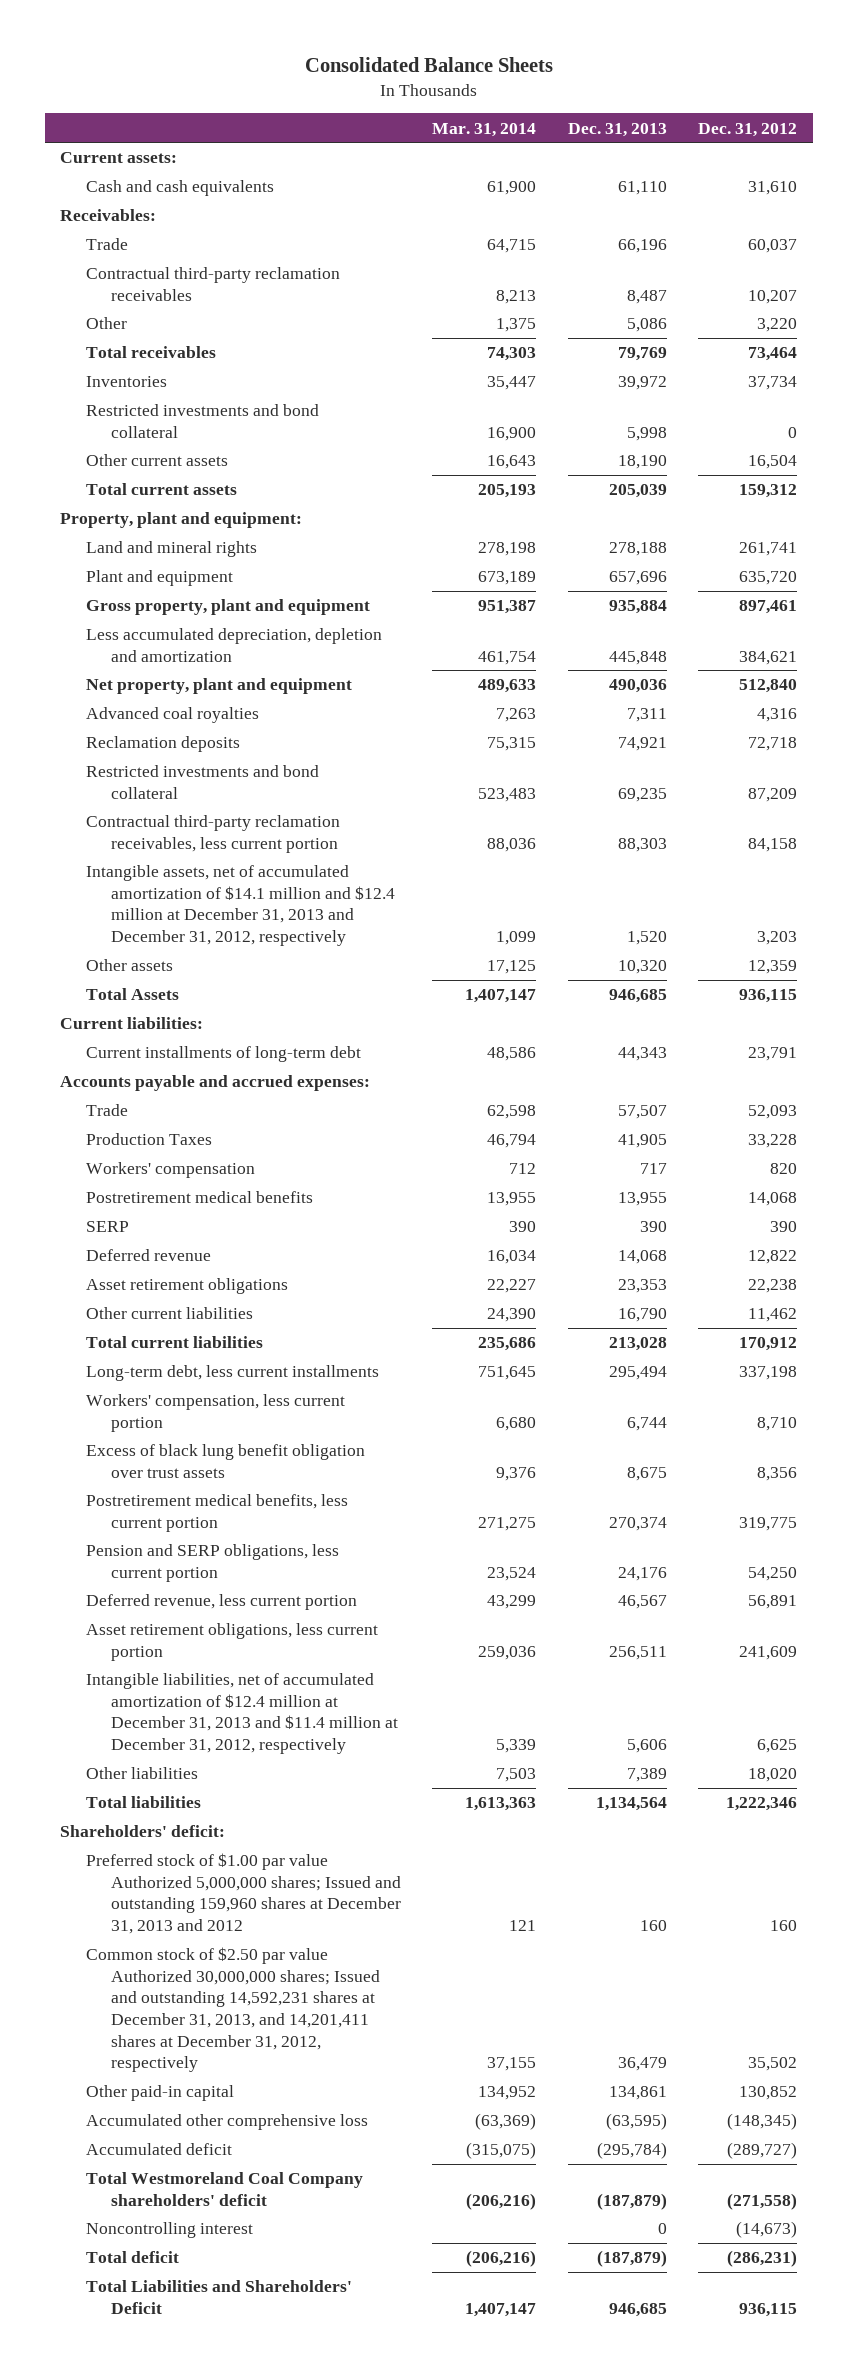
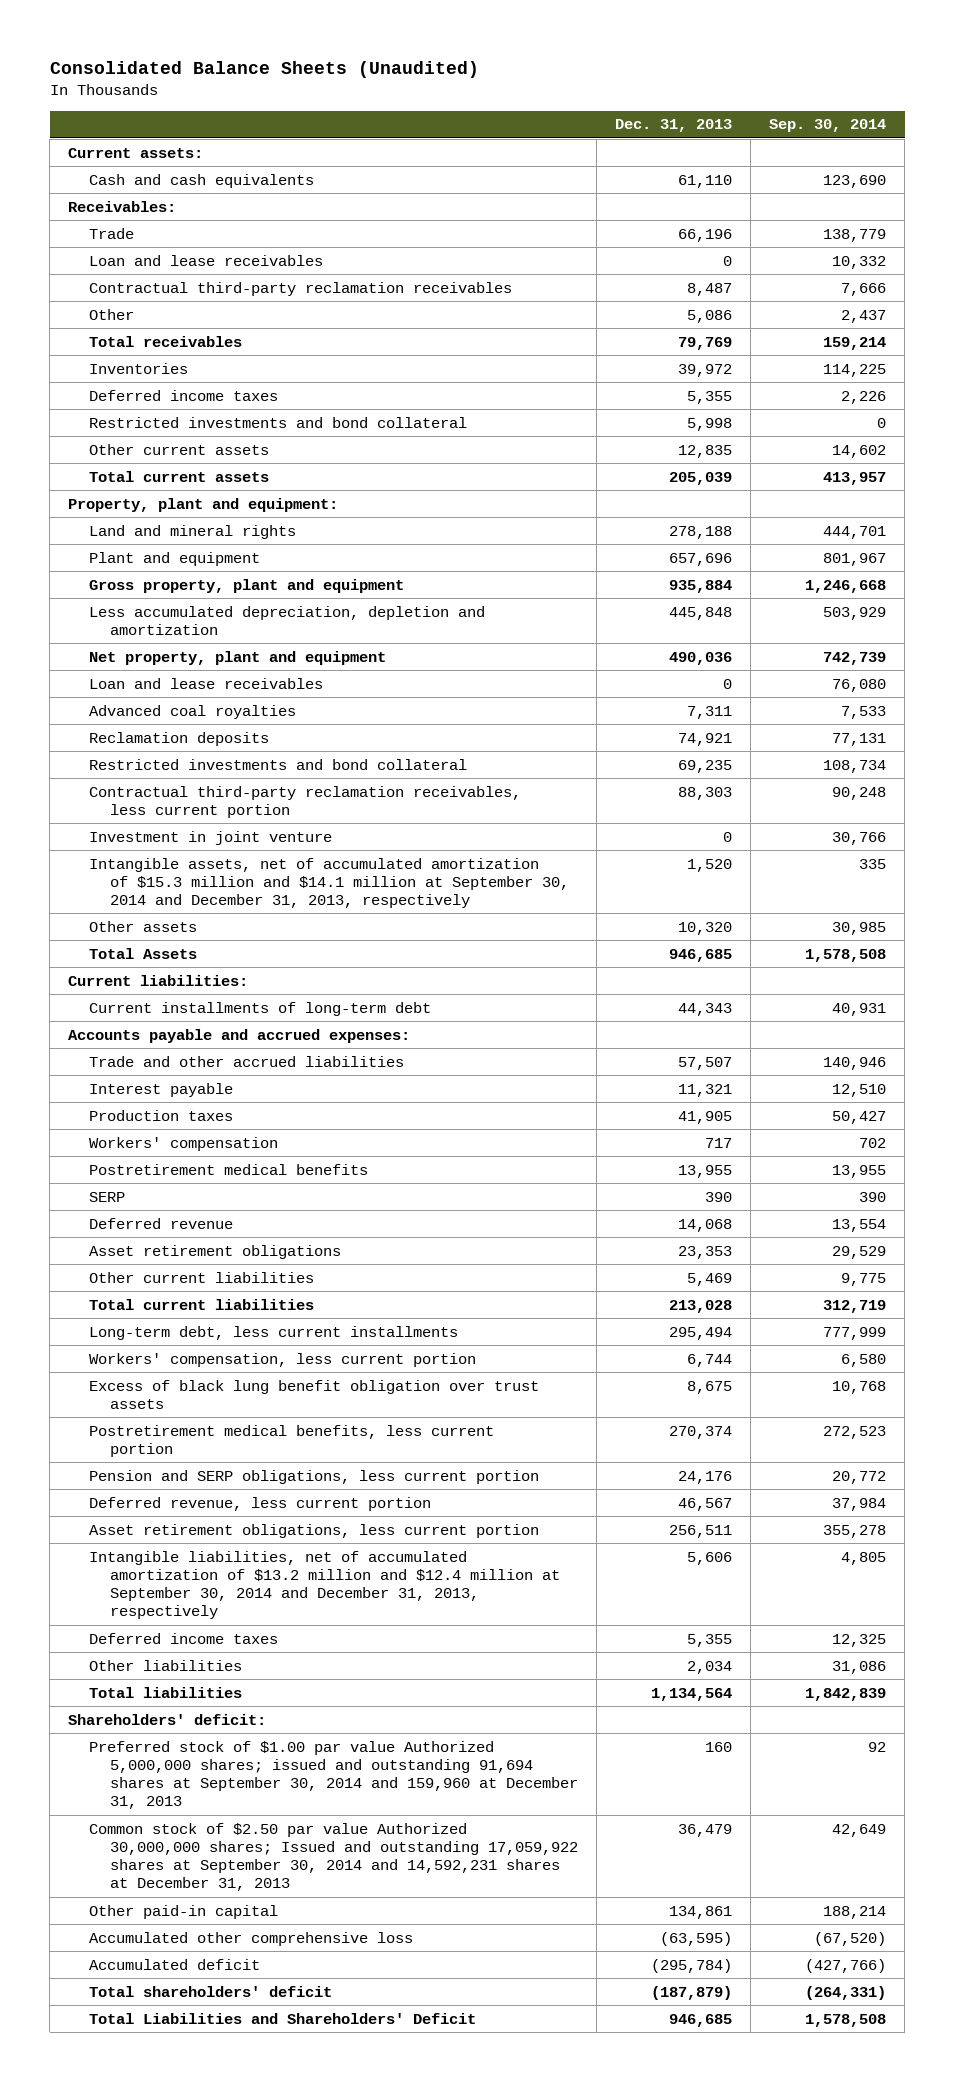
[304,57,553,73] Consolidated Balance Sheets -> [49,60,479,78] Consolidated Balance Sheets (Unaudited)
[432,122,537,137] Mar. 31, 2014 -> none
[698,122,798,137] Dec. 31, 2012 -> none
none -> [769,119,887,133] Sep. 30, 2014
none -> [89,254,324,266] Loan and lease receivables
none -> [89,389,279,401] Deferred income taxes
[617,455,667,470] 18,190 -> [678,444,733,458] 12,835
none -> [89,677,324,689] Loan and lease receivables
none -> [89,830,333,845] Investment in joint venture
[85,865,395,947] Intangible assets, net of accumulated amortization of $14.1 million and $12.4 million at December 31, 2013 and December 31, 2012, respectively -> [89,857,570,909] Intangible assets, net of accumulated amortization of $15.3 million and $14.1 million at September 30, 2014 and December 31, 2013, respectively
[85,1104,128,1117] Trade -> [89,1055,405,1067] Trade and other accrued liabilities
none -> [89,1082,234,1097] Interest payable
[85,1133,212,1146] Production Taxes -> [89,1109,234,1121] Production taxes
[617,1308,667,1323] 16,790 -> [687,1272,733,1286] 5,469
[85,1673,398,1755] Intangible liabilities, net of accumulated amortization of $12.4 million at December 31, 2013 and $11.4 million at December 31, 2012, respectively -> [89,1550,561,1620] Intangible liabilities, net of accumulated amortization of $13.2 million and $12.4 million at September 30, 2014 and December 31, 2013, respectively
none -> [89,1632,279,1644] Deferred income taxes
[626,1768,667,1783] 7,389 -> [687,1660,733,1674] 2,034
[85,1853,401,1935] Preferred stock of $1.00 par value Authorized 5,000,000 shares; Issued and outstanding 159,960 shares at December 31, 2013 and 2012 -> [89,1740,579,1810] Preferred stock of $1.00 par value Authorized 5,000,000 shares; issued and outstanding 91,694 shares at September 30, 2014 and 159,960 at December 31, 2013
[85,1947,380,2073] Common stock of $2.50 par value Authorized 30,000,000 shares; Issued and outstanding 14,592,231 shares at December 31, 2013, and 14,201,411 shares at December 31, 2012, respectively -> [89,1822,579,1892] Common stock of $2.50 par value Authorized 30,000,000 shares; Issued and outstanding 17,059,922 shares at September 30, 2014 and 14,592,231 shares at December 31, 2013
[85,2222,253,2239] Noncontrolling interest -> none
[85,2251,179,2264] Total deficit -> none
[85,2172,363,2206] Total Westmoreland Coal Company shareholders' deficit -> [89,1985,333,1997] Total shareholders' deficit

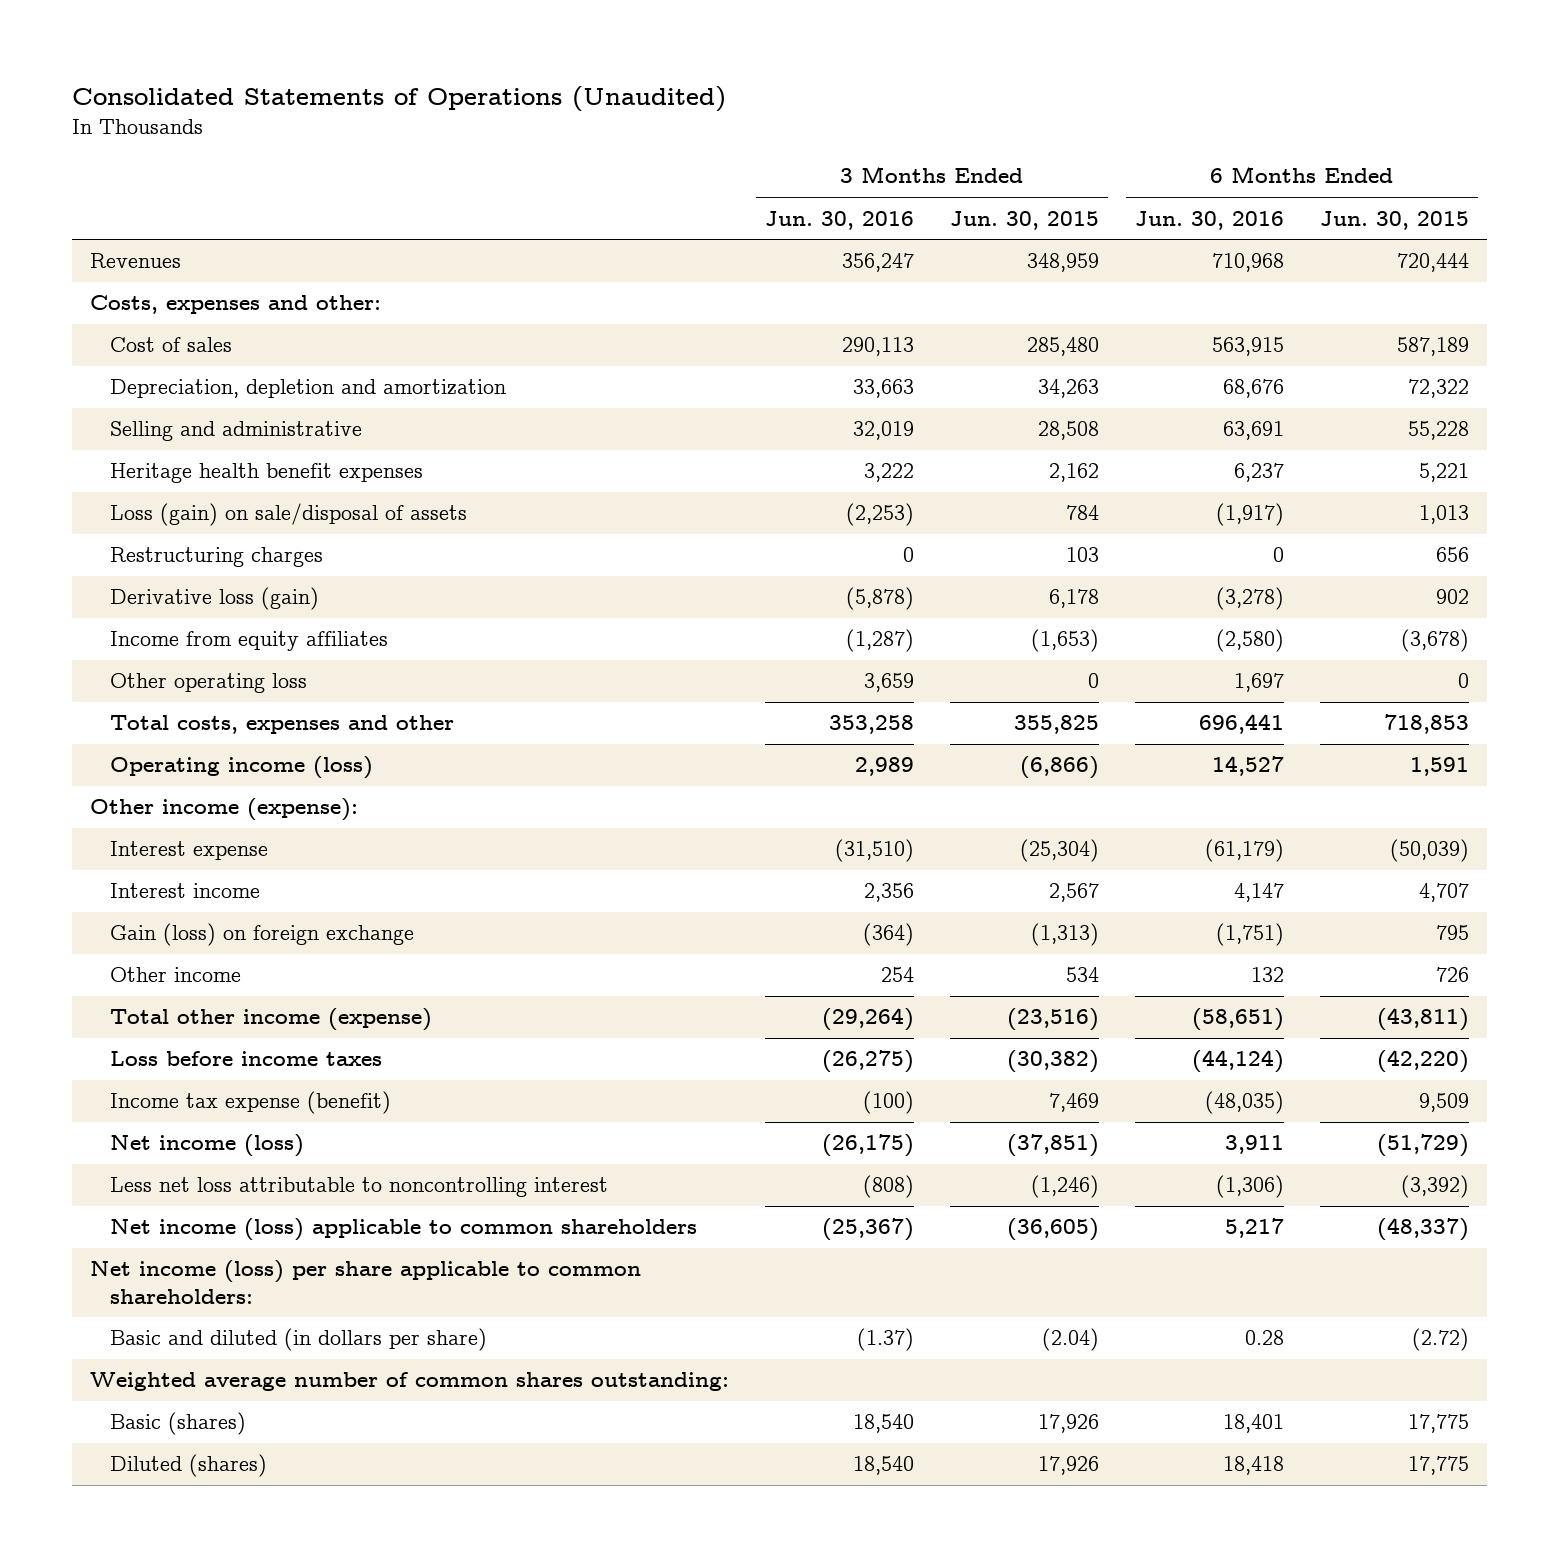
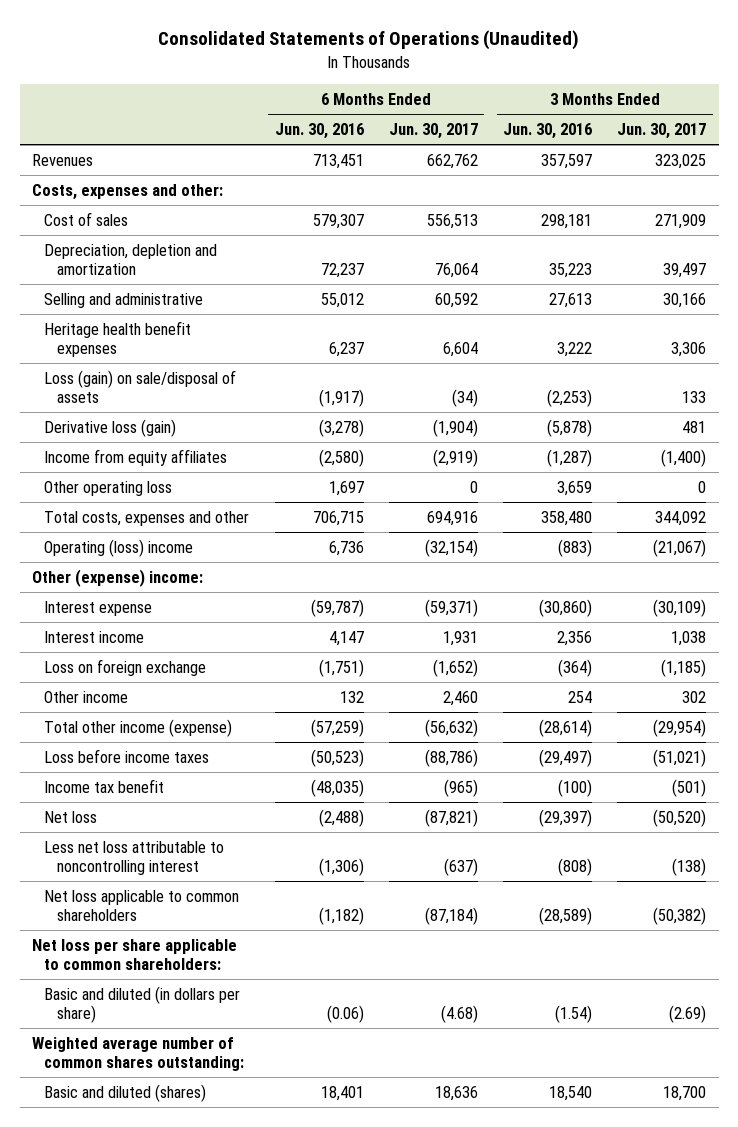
[949,210,1099,230] Jun. 30, 2015 -> none
[1319,210,1469,230] Jun. 30, 2015 -> none
none -> [388,123,478,140] Jun. 30, 2017
none -> [617,123,707,140] Jun. 30, 2017
[841,253,914,273] 356,247 -> [541,153,593,169] 357,597
[1211,253,1284,273] 710,968 -> [312,153,364,169] 713,451
[841,337,914,357] 290,113 -> [541,213,593,229] 298,181
[1211,337,1284,357] 563,915 -> [312,213,364,229] 579,307
[852,379,914,399] 33,663 -> [549,263,593,279] 35,223
[1222,379,1284,399] 68,676 -> [320,263,364,279] 72,237
[852,421,914,441] 32,019 -> [549,292,593,308] 27,613
[1222,421,1284,441] 63,691 -> [320,292,364,308] 55,012
[109,547,323,568] Restructuring charges -> none
[828,715,914,735] 353,258 -> [541,510,593,526] 358,480
[1198,714,1284,735] 696,441 -> [312,510,364,526] 706,715
[109,756,373,780] Operating income (loss) -> [44,538,194,557] Operating (loss) income
[854,757,914,777] 2,989 -> [558,538,593,557] (883)
[1211,756,1284,777] 14,527 -> [328,540,364,556] 6,736
[90,798,359,822] Other income (expense): -> [32,568,204,587] Other (expense) income:
[834,839,914,863] (31,510) -> [539,598,593,617] (30,860)
[1204,839,1284,863] (61,179) -> [310,598,364,617] (59,787)
[109,923,414,947] Gain (loss) on foreign exchange -> [44,658,207,676] Loss on foreign exchange
[821,1008,914,1032] (29,264) -> [539,718,593,737] (28,614)
[1191,1008,1284,1032] (58,651) -> [310,718,364,737] (57,259)
[821,1050,914,1074] (26,275) -> [539,748,593,767] (29,497)
[1191,1050,1284,1074] (44,124) -> [310,748,364,767] (50,523)
[109,1091,391,1115] Income tax expense (benefit) -> [44,778,165,793] Income tax benefit
[109,1134,304,1158] Net income (loss) -> [44,810,98,823] Net loss
[821,1134,914,1158] (26,175) -> [539,808,593,827] (29,397)
[1224,1135,1284,1155] 3,911 -> [318,808,364,827] (2,488)
[109,1218,697,1242] Net income (loss) applicable to common shareholders -> [44,889,240,922] Net loss applicable to common shareholders
[821,1218,914,1242] (25,367) -> [539,907,593,926] (28,589)
[1224,1218,1284,1239] 5,217 -> [318,907,364,926] (1,182)
[90,1260,642,1304] Net income (loss) per share applicable to common shareholders: -> [32,938,238,971] Net loss per share applicable to common shareholders:
[856,1328,914,1352] (1.37) -> [555,1005,593,1024] (1.54)
[1244,1330,1284,1346] 0.28 -> [326,1005,364,1024] (0.06)
[109,1454,267,1478] Diluted (shares) -> none
[109,1412,246,1436] Basic (shares) -> [44,1083,207,1102] Basic and diluted (shares)

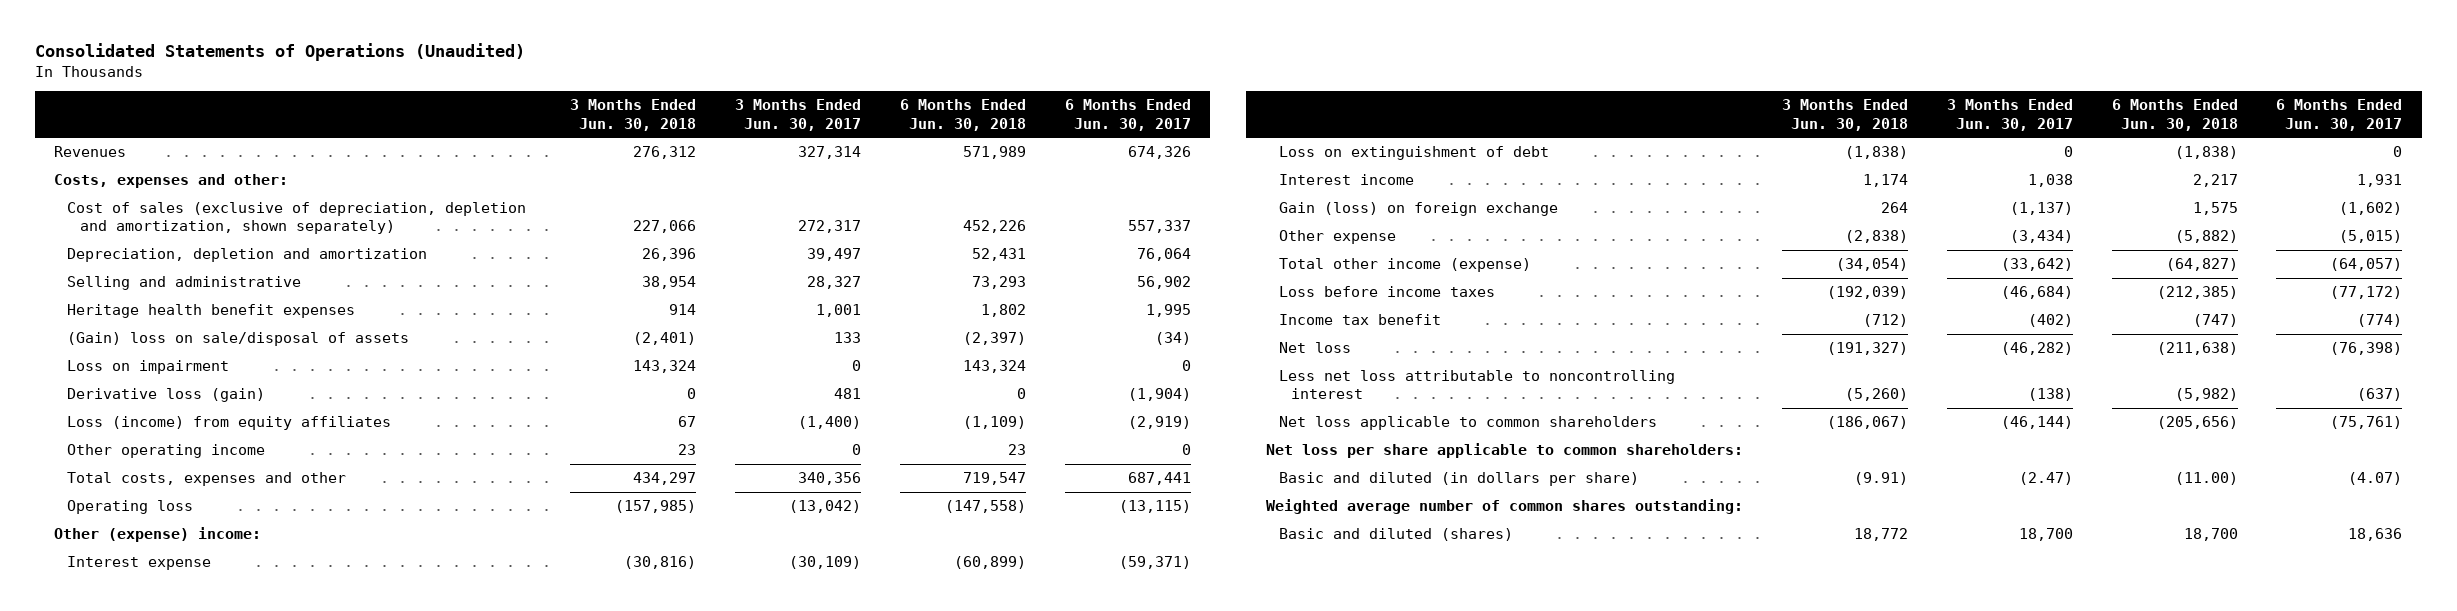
[274,123,364,140] Jun. 30, 2016 -> none
[503,123,593,140] Jun. 30, 2016 -> none
none -> [569,99,696,131] 3 Months Ended Jun. 30, 2018
none -> [899,99,1026,131] 6 Months Ended Jun. 30, 2018
[426,153,478,169] 662,762 -> [1127,146,1191,160] 674,326
[655,153,707,169] 323,025 -> [797,146,861,160] 327,314
[44,211,129,226] Cost of sales -> [66,202,526,235] Cost of sales (exclusive of depreciation, depletion and amortization, shown separately)
[426,213,478,229] 556,513 -> [1127,220,1191,234] 557,337
[655,213,707,229] 271,909 -> [797,220,861,234] 272,317
[434,292,478,308] 60,592 -> [1136,276,1191,290] 56,902
[663,292,707,308] 30,166 -> [806,276,861,290] 28,327
[442,342,478,358] 6,604 -> [1145,304,1191,318] 1,995
[671,342,707,358] 3,306 -> [815,304,861,318] 1,001
[44,369,237,404] Loss (gain) on sale/disposal of assets -> [66,332,409,347] (Gain) loss on sale/disposal of assets
none -> [66,360,229,375] Loss on impairment
[44,448,228,466] Income from equity affiliates -> [66,416,391,431] Loss (income) from equity affiliates
[44,480,173,496] Other operating loss -> [66,444,265,459] Other operating income
[426,510,478,526] 694,916 -> [1127,472,1191,486] 687,441
[655,510,707,526] 344,092 -> [797,472,861,486] 340,356
[44,538,194,557] Operating (loss) income -> [66,500,193,515] Operating loss
[424,538,478,557] (32,154) -> [1118,500,1191,514] (13,115)
[653,538,707,557] (21,067) -> [788,500,861,514] (13,042)
none -> [1278,146,1549,161] Loss on extinguishment of debt
[44,658,207,676] Loss on foreign exchange -> [1278,202,1558,217] Gain (loss) on foreign exchange
[432,658,478,677] (1,652) -> [2339,202,2403,216] (1,602)
[661,658,707,677] (1,185) -> [2009,202,2073,216] (1,137)
[44,690,129,703] Other income -> [1278,230,1396,245] Other expense
[442,690,478,706] 2,460 -> [2339,230,2403,244] (5,015)
[682,690,707,703] 302 -> [2009,230,2073,244] (3,434)
[424,718,478,737] (56,632) -> [2330,258,2403,272] (64,057)
[653,718,707,737] (29,954) -> [2000,258,2073,272] (33,642)
[424,748,478,767] (88,786) -> [2330,286,2403,300] (77,172)
[653,748,707,767] (51,021) -> [2000,286,2073,300] (46,684)
[443,778,478,797] (965) -> [2357,314,2403,328] (774)
[672,778,707,797] (501) -> [2027,314,2073,328] (402)
[424,808,478,827] (87,821) -> [2330,342,2403,356] (76,398)
[653,808,707,827] (50,520) -> [2000,342,2073,356] (46,282)
[424,907,478,926] (87,184) -> [2330,416,2403,430] (75,761)
[653,907,707,926] (50,382) -> [2000,416,2073,430] (46,144)
[440,1005,478,1024] (4.68) -> [2348,472,2403,486] (4.07)
[669,1005,707,1024] (2.69) -> [2018,472,2073,486] (2.47)

